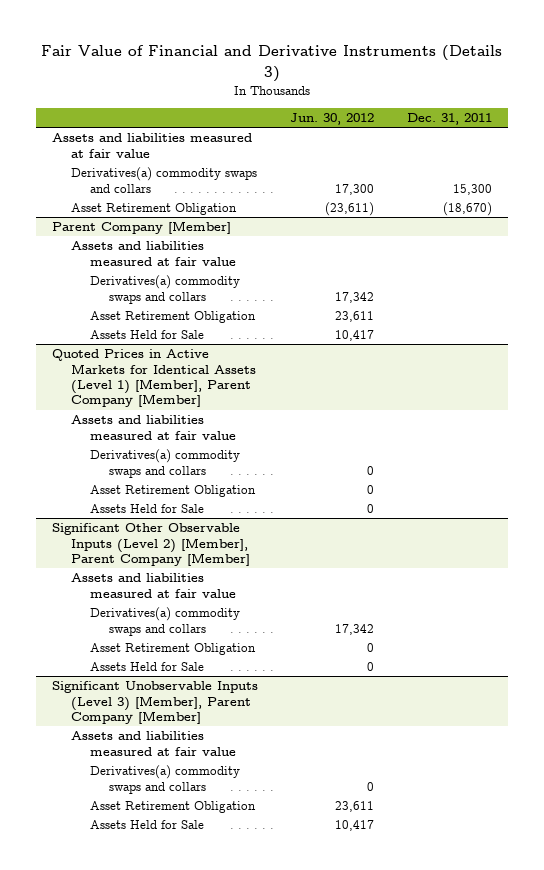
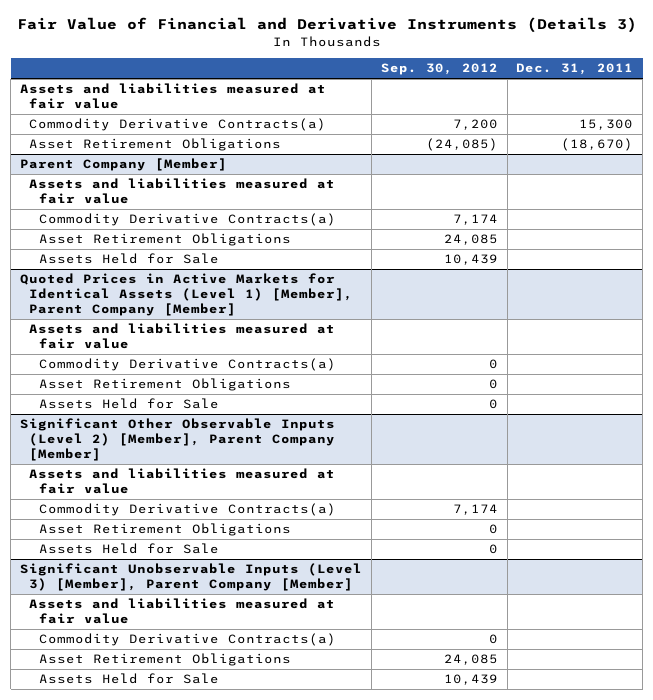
[290,113,375,126] Jun. 30, 2012 -> none
none -> [380,63,498,76] Sep. 30, 2012
[70,167,257,193] Derivatives(a) commodity swaps and collars -> [29,118,327,132] Commodity Derivative Contracts(a)
[70,203,237,216] Asset Retirement Obligation -> [29,138,282,152] Asset Retirement Obligations
[89,275,240,304] Derivatives(a) commodity swaps and collars -> [38,213,336,227] Commodity Derivative Contracts(a)
[89,311,256,324] Asset Retirement Obligation -> [38,233,291,247] Asset Retirement Obligations
[89,449,240,478] Derivatives(a) commodity swaps and collars -> [38,358,336,372] Commodity Derivative Contracts(a)
[89,485,256,498] Asset Retirement Obligation -> [38,378,291,392] Asset Retirement Obligations
[89,607,240,636] Derivatives(a) commodity swaps and collars -> [38,503,336,517] Commodity Derivative Contracts(a)
[89,643,256,656] Asset Retirement Obligation -> [38,523,291,537] Asset Retirement Obligations
[89,765,240,794] Derivatives(a) commodity swaps and collars -> [38,633,336,647] Commodity Derivative Contracts(a)
[89,801,256,814] Asset Retirement Obligation -> [38,653,291,667] Asset Retirement Obligations

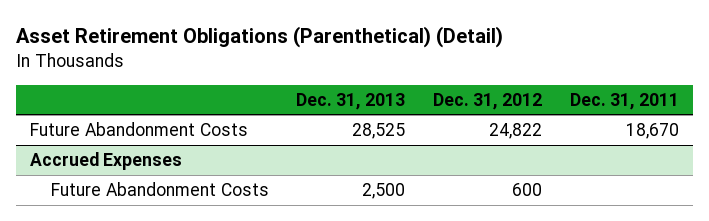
[16,17,637,34] Fair Value of Financial and Derivative Instruments (Details 3) -> [16,26,504,49] Asset Retirement Obligations (Parenthetical) (Detail)
[380,63,498,76] Sep. 30, 2012 -> none
none -> [296,92,406,110] Dec. 31, 2013
none -> [433,92,543,110] Dec. 31, 2012
[19,83,326,110] Assets and liabilities measured at fair value -> none
[29,118,327,132] Commodity Derivative Contracts(a) -> none
[29,138,282,152] Asset Retirement Obligations -> none
[19,158,227,172] Parent Company [Member] -> none
[29,178,336,205] Assets and liabilities measured at fair value -> none
[38,213,336,227] Commodity Derivative Contracts(a) -> none
[38,233,291,247] Asset Retirement Obligations -> none
[38,253,219,265] Assets Held for Sale -> none
[19,273,354,317] Quoted Prices in Active Markets for Identical Assets (Level 1) [Member], Parent Company [Member] -> none
[29,323,336,350] Assets and liabilities measured at fair value -> none
[38,358,336,372] Commodity Derivative Contracts(a) -> none
[38,378,291,392] Asset Retirement Obligations -> none
[38,398,219,410] Assets Held for Sale -> none
[19,418,336,462] Significant Other Observable Inputs (Level 2) [Member], Parent Company [Member] -> none
[29,468,336,495] Assets and liabilities measured at fair value -> none
[38,503,336,517] Commodity Derivative Contracts(a) -> none
[38,523,291,537] Asset Retirement Obligations -> none
[38,543,219,555] Assets Held for Sale -> none
[19,563,362,592] Significant Unobservable Inputs (Level 3) [Member], Parent Company [Member] -> none
[29,598,336,625] Assets and liabilities measured at fair value -> none
[38,633,336,647] Commodity Derivative Contracts(a) -> none
[38,653,291,667] Asset Retirement Obligations -> none
[38,673,219,685] Assets Held for Sale -> none
none -> [29,122,248,137] Future Abandonment Costs
none -> [29,152,182,171] Accrued Expenses
none -> [50,182,269,197] Future Abandonment Costs

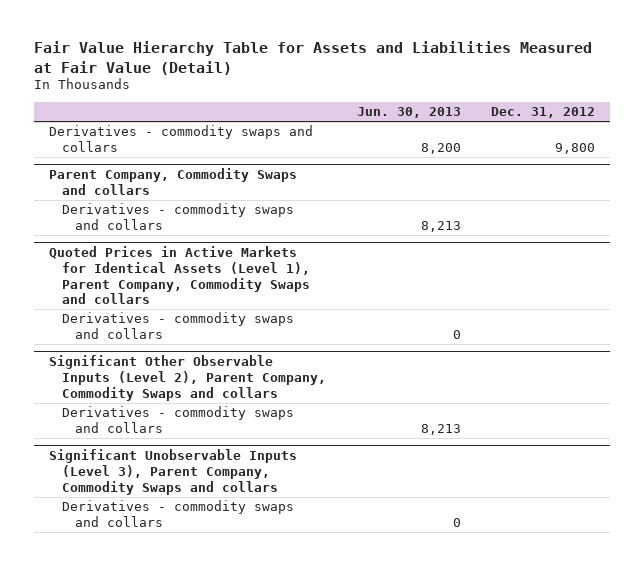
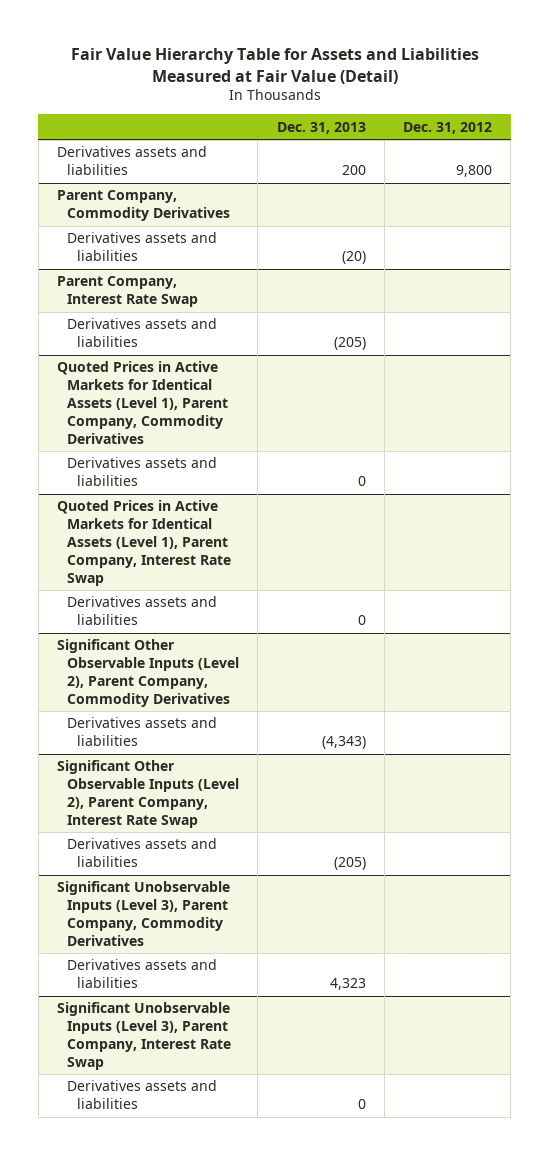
[356,107,461,119] Jun. 30, 2013 -> none
none -> [276,121,366,134] Dec. 31, 2013
[49,168,298,195] Parent Company, Commodity Swaps and collars -> none
[62,203,295,231] Derivatives - commodity swaps and collars -> none
[49,125,314,153] Derivatives - commodity swaps and collars -> [57,146,208,176] Derivatives assets and liabilities
none -> [57,190,231,222] Parent Company, Commodity Derivatives
none -> [67,232,218,262] Derivatives assets and liabilities
none -> [57,276,199,308] Parent Company, Interest Rate Swap
none -> [67,318,218,348] Derivatives assets and liabilities
[49,246,311,305] Quoted Prices in Active Markets for Identical Assets (Level 1), Parent Company, Commodity Swaps and collars -> [57,361,229,444] Quoted Prices in Active Markets for Identical Assets (Level 1), Parent Company, Commodity Derivatives
[62,312,295,340] Derivatives - commodity swaps and collars -> [67,457,218,487] Derivatives assets and liabilities
none -> [57,500,232,586] Quoted Prices in Active Markets for Identical Assets (Level 1), Parent Company, Interest Rate Swap
none -> [67,596,218,626] Derivatives assets and liabilities
[49,355,327,401] Significant Other Observable Inputs (Level 2), Parent Company, Commodity Swaps and collars -> [57,639,240,707] Significant Other Observable Inputs (Level 2), Parent Company, Commodity Derivatives
[62,406,295,434] Derivatives - commodity swaps and collars -> [67,717,218,747] Derivatives assets and liabilities
none -> [57,760,240,828] Significant Other Observable Inputs (Level 2), Parent Company, Interest Rate Swap
none -> [67,838,218,868] Derivatives assets and liabilities
[49,449,298,495] Significant Unobservable Inputs (Level 3), Parent Company, Commodity Swaps and collars -> [57,881,231,946] Significant Unobservable Inputs (Level 3), Parent Company, Commodity Derivatives
[62,500,295,528] Derivatives - commodity swaps and collars -> [67,959,218,989] Derivatives assets and liabilities
none -> [57,1002,232,1070] Significant Unobservable Inputs (Level 3), Parent Company, Interest Rate Swap
none -> [67,1080,218,1110] Derivatives assets and liabilities

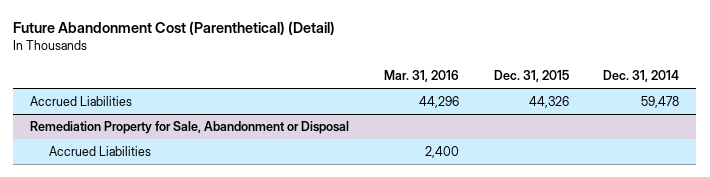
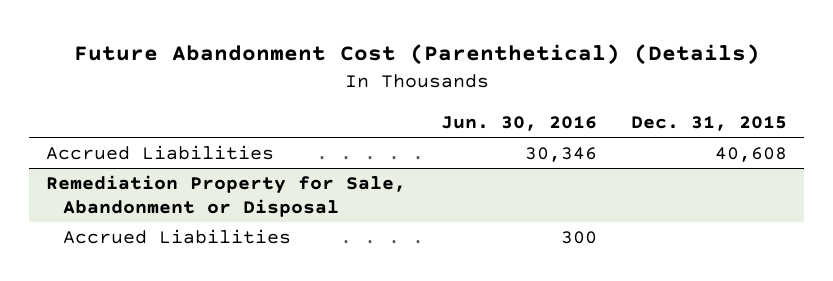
[13,20,336,35] Future Abandonment Cost (Parenthetical) (Detail) -> [73,44,760,66] Future Abandonment Cost (Parenthetical) (Details)
[384,70,460,83] Mar. 31, 2016 -> none
[603,70,680,83] Dec. 31, 2014 -> none
none -> [440,115,597,131] Jun. 30, 2016
[528,96,569,109] 44,326 -> [714,147,787,163] 40,608

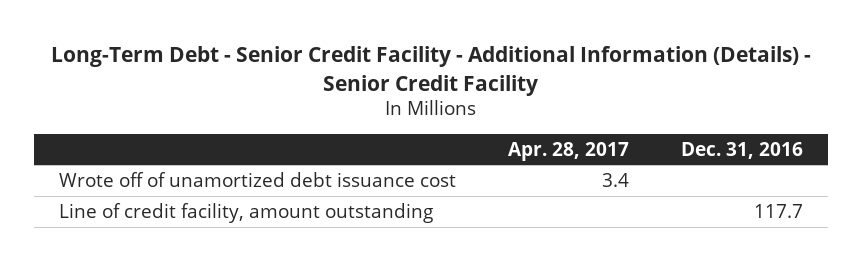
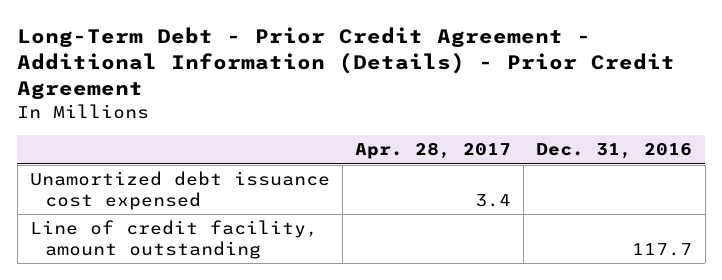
[51,46,812,96] Long-Term Debt - Senior Credit Facility - Additional Information (Details) - Senior Credit Facility -> [17,27,676,100] Long-Term Debt - Prior Credit Agreement - Additional Information (Details) - Prior Credit Agreement
[59,171,457,187] Wrote off of unamortized debt issuance cost -> [29,171,330,210] Unamortized debt issuance cost expensed

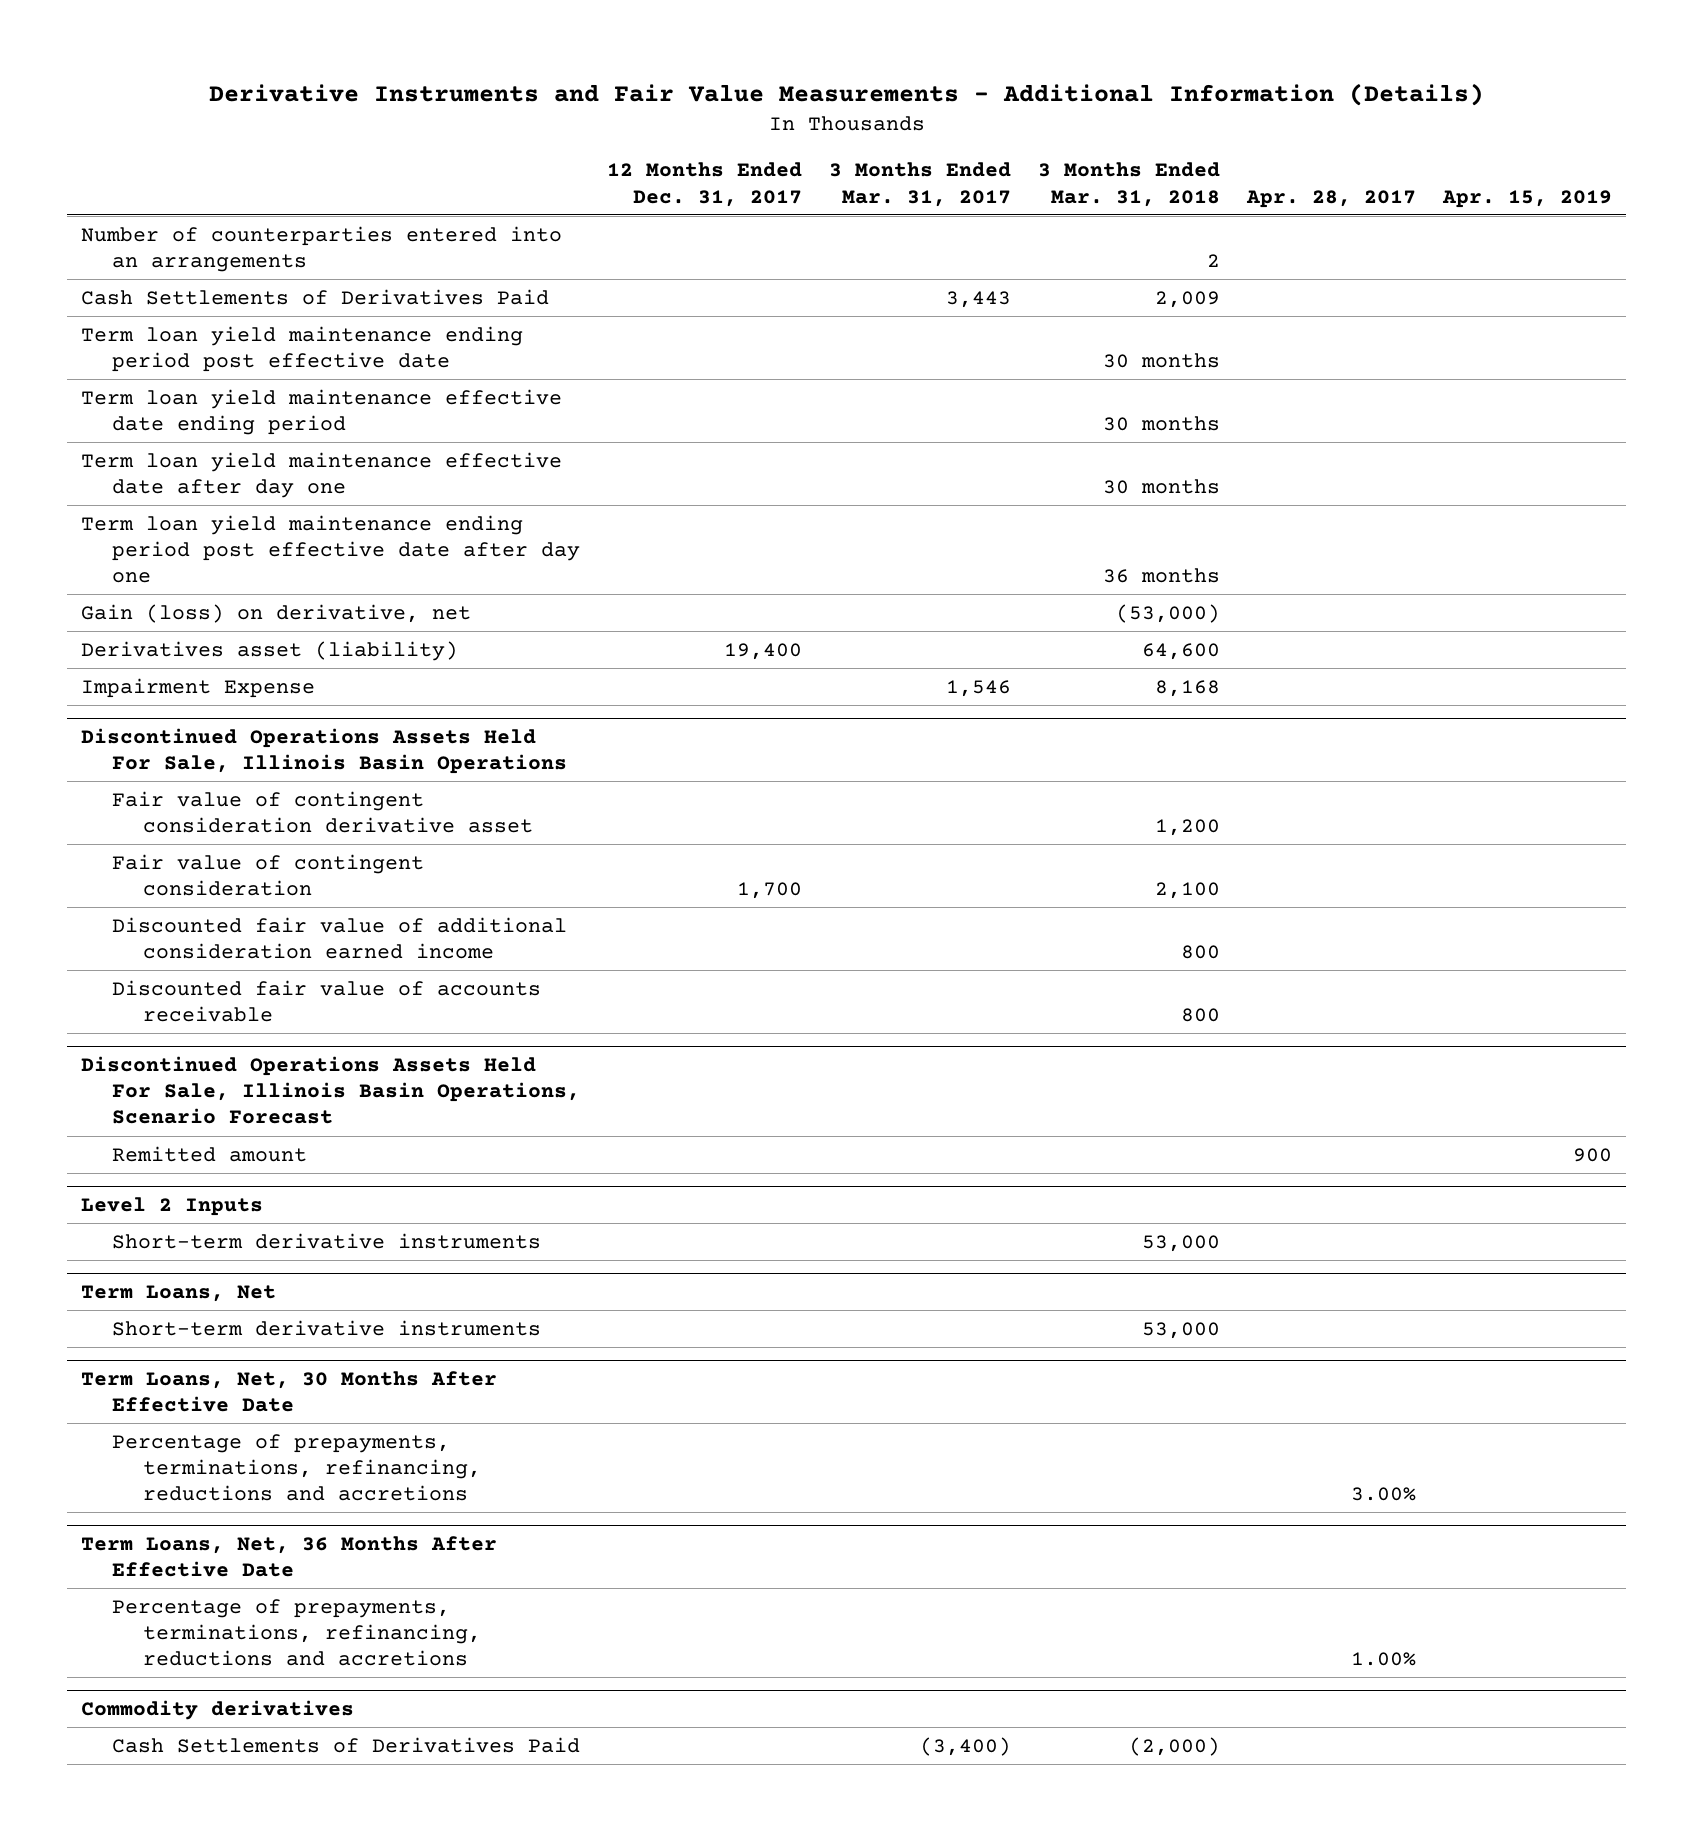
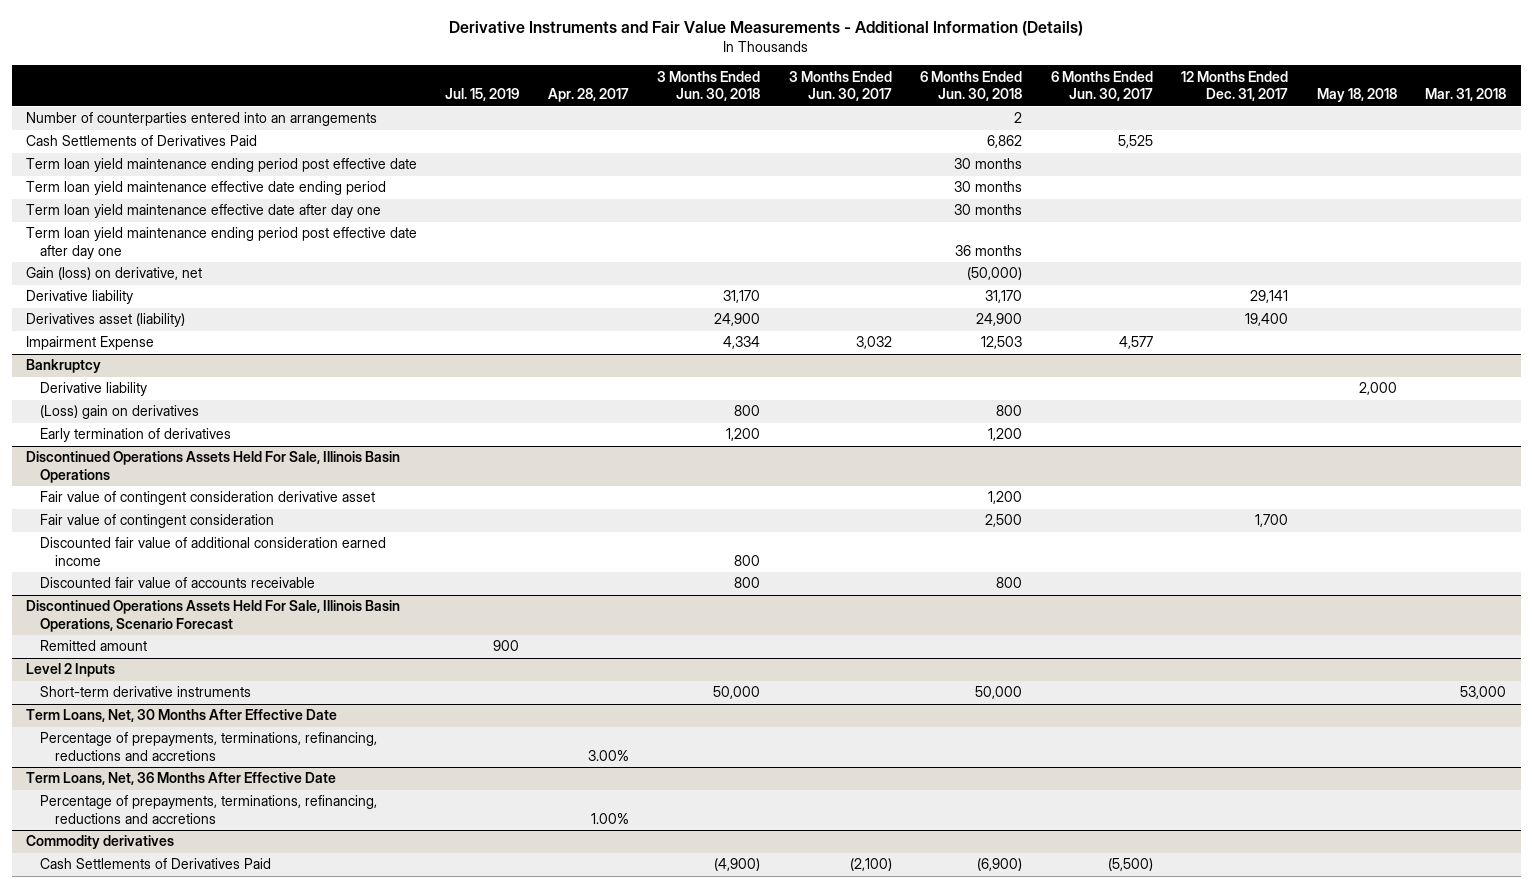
[829,162,1012,207] 3 Months Ended Mar. 31, 2017 -> none
[1038,162,1221,207] 3 Months Ended Mar. 31, 2018 -> none
[1442,189,1613,208] Apr. 15, 2019 -> none
none -> [445,88,520,102] Jul. 15, 2019
none -> [657,70,761,102] 3 Months Ended Jun. 30, 2018
none -> [788,70,892,102] 3 Months Ended Jun. 30, 2017
none -> [920,70,1023,102] 6 Months Ended Jun. 30, 2018
none -> [1050,70,1153,102] 6 Months Ended Jun. 30, 2017
none -> [1316,88,1397,103] May 18, 2018
none -> [1425,88,1507,102] Mar. 31, 2018
none -> [25,290,133,305] Derivative liability
none -> [25,359,101,374] Bankruptcy
none -> [40,382,148,397] Derivative liability
none -> [40,405,200,420] (Loss) gain on derivatives
none -> [40,428,232,443] Early termination of derivatives
[80,1284,276,1302] Term Loans, Net -> none
[111,1319,541,1336] Short-term derivative instruments -> none

